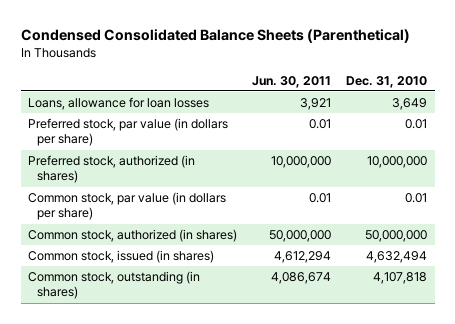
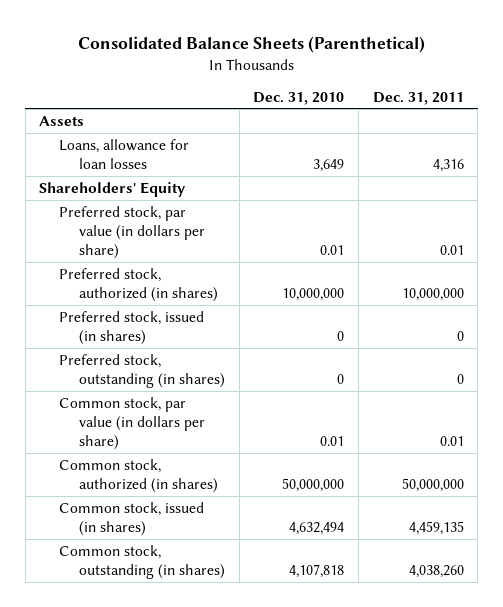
[20,29,410,44] Condensed Consolidated Balance Sheets (Parenthetical) -> [77,35,425,53] Consolidated Balance Sheets (Parenthetical)
[252,75,332,88] Jun. 30, 2011 -> none
none -> [372,91,464,105] Dec. 31, 2011
none -> [39,115,85,126] Assets
none -> [39,181,187,197] Shareholders' Equity
none -> [59,310,205,345] Preferred stock, issued (in shares)
none -> [59,353,226,388] Preferred stock, outstanding (in shares)

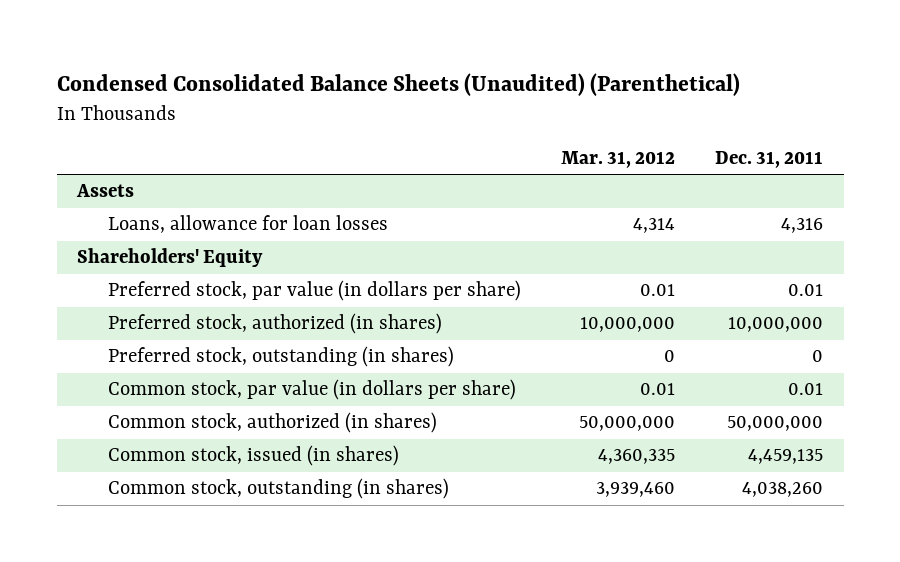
[77,35,425,53] Consolidated Balance Sheets (Parenthetical) -> [56,72,740,96] Condensed Consolidated Balance Sheets (Unaudited) (Parenthetical)
[253,91,345,105] Dec. 31, 2010 -> none
none -> [561,151,676,169] Mar. 31, 2012
[59,310,205,345] Preferred stock, issued (in shares) -> none

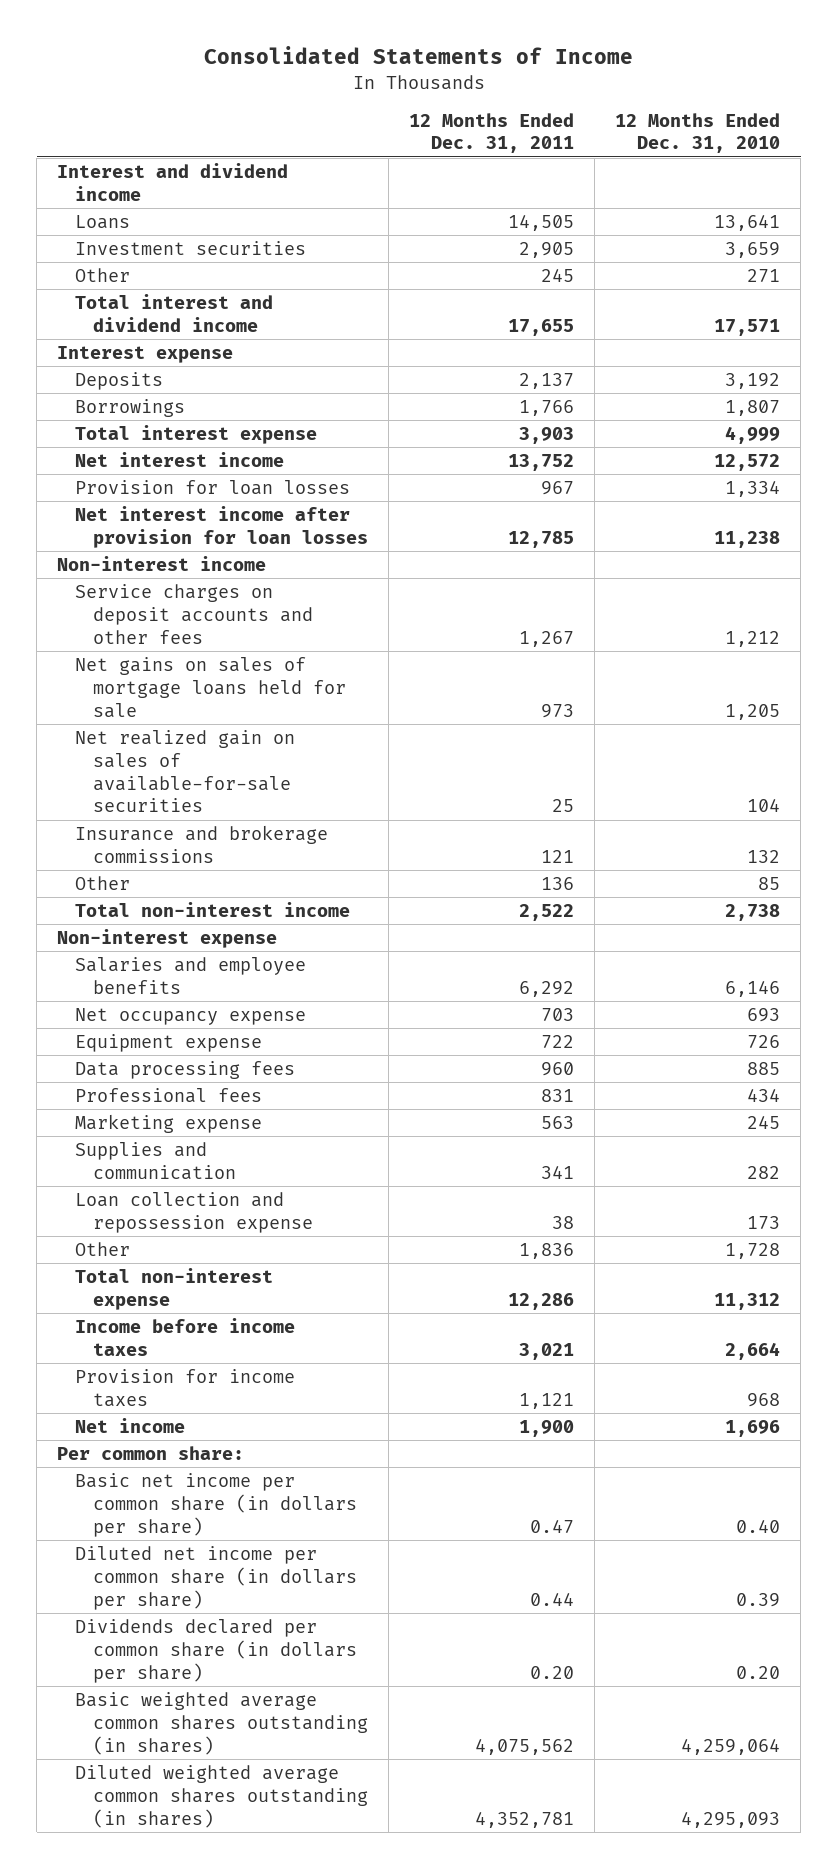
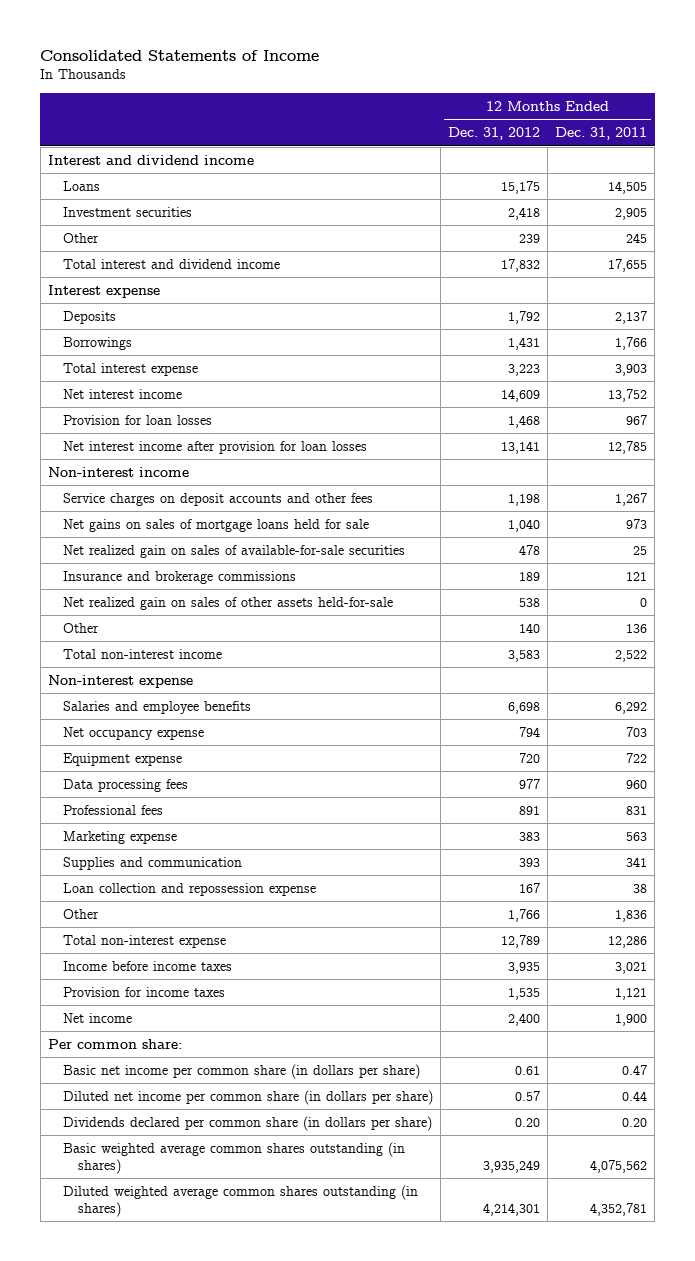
[615,112,781,154] 12 Months Ended Dec. 31, 2010 -> none
none -> [448,127,541,141] Dec. 31, 2012
none -> [63,596,394,610] Net realized gain on sales of other assets held-for-sale

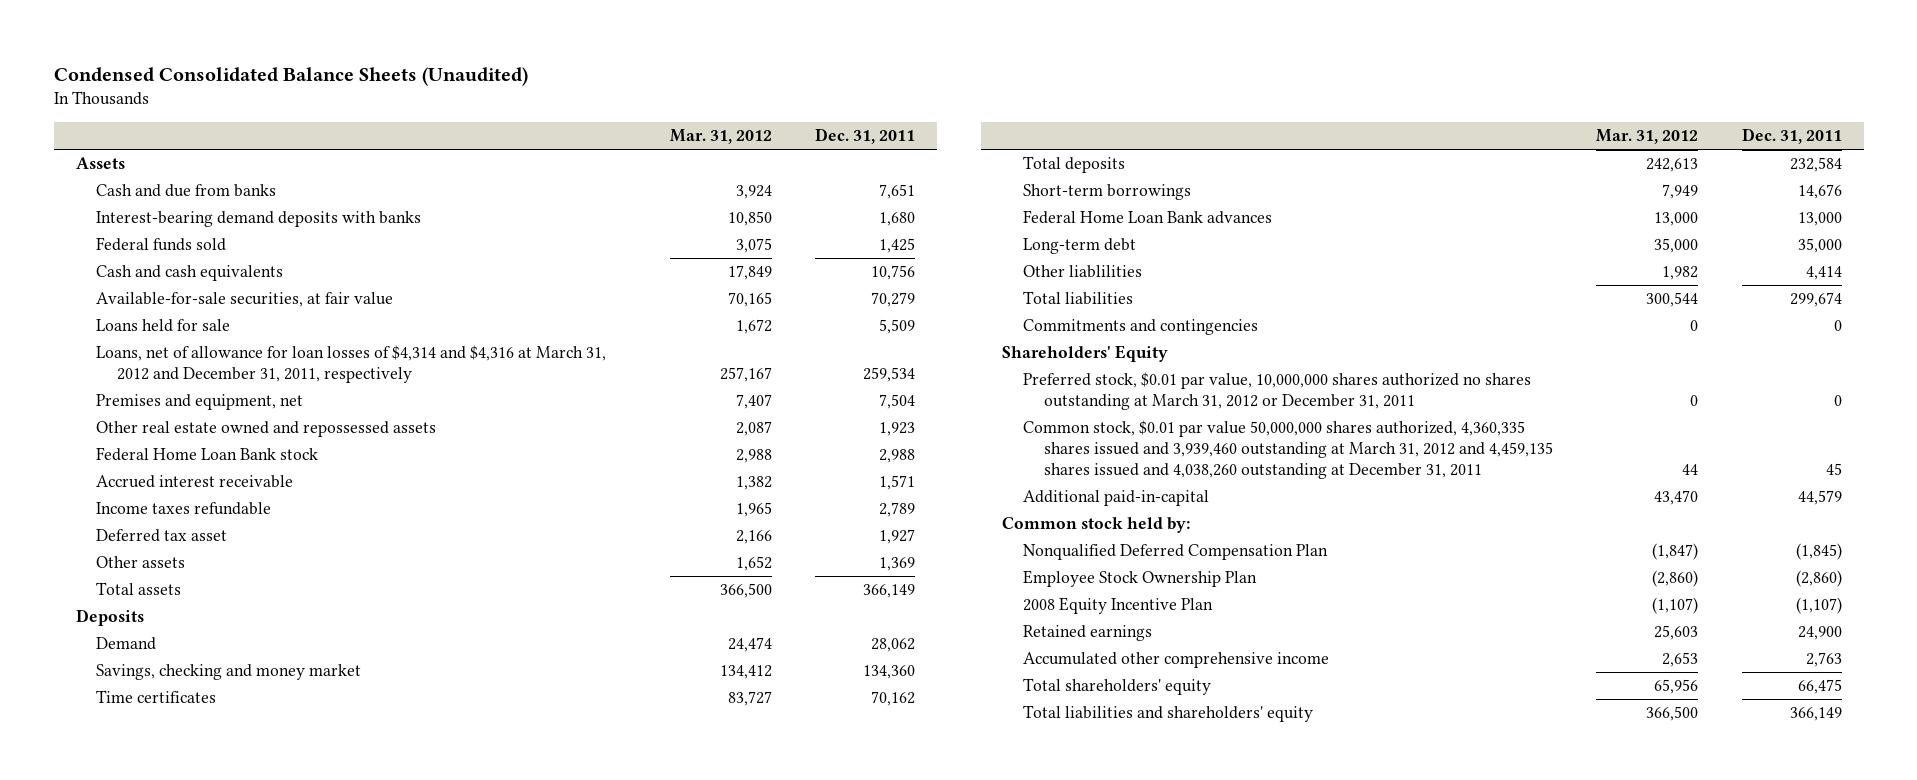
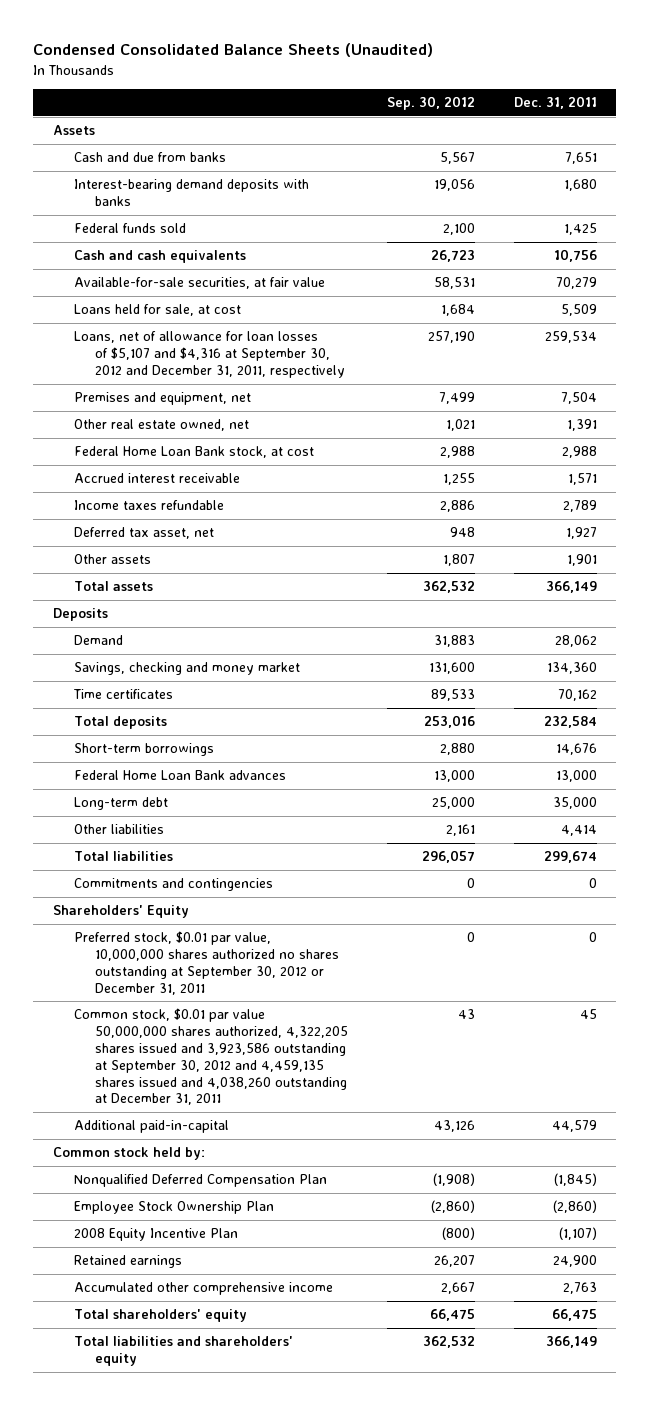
[669,129,772,145] Mar. 31, 2012 -> none
none -> [386,96,475,111] Sep. 30, 2012
[96,319,231,333] Loans held for sale -> [73,304,241,317] Loans held for sale, at cost
[96,345,607,384] Loans, net of allowance for loan losses of $4,314 and $4,316 at March 31, 2012 and December 31, 2011, respectively -> [73,331,345,378] Loans, net of allowance for loan losses of $5,107 and $4,316 at September 30, 2012 and December 31, 2011, respectively
[96,421,437,438] Other real estate owned and repossessed assets -> [73,419,249,432] Other real estate owned, net
[879,422,916,437] 1,923 -> [566,419,597,432] 1,391
[96,447,319,462] Federal Home Loan Bank stock -> [73,446,314,459] Federal Home Loan Bank stock, at cost
[96,529,228,543] Deferred tax asset -> [73,527,214,540] Deferred tax asset, net
[879,557,916,572] 1,369 -> [566,554,597,567] 1,901
[1023,265,1143,279] Other liablilities -> [73,824,164,835] Other liabilities
[1023,372,1532,411] Preferred stock, $0.01 par value, 10,000,000 shares authorized no shares outstanding at March 31, 2012 or December 31, 2011 -> [73,931,339,995] Preferred stock, $0.01 par value, 10,000,000 shares authorized no shares outstanding at September 30, 2012 or December 31, 2011
[1023,420,1553,479] Common stock, $0.01 par value 50,000,000 shares authorized, 4,360,335 shares issued and 3,939,460 outstanding at March 31, 2012 and 4,459,135 shares issued and 4,038,260 outstanding at December 31, 2011 -> [73,1008,348,1106] Common stock, $0.01 par value 50,000,000 shares authorized, 4,322,205 shares issued and 3,923,586 outstanding at September 30, 2012 and 4,459,135 shares issued and 4,038,260 outstanding at December 31, 2011

